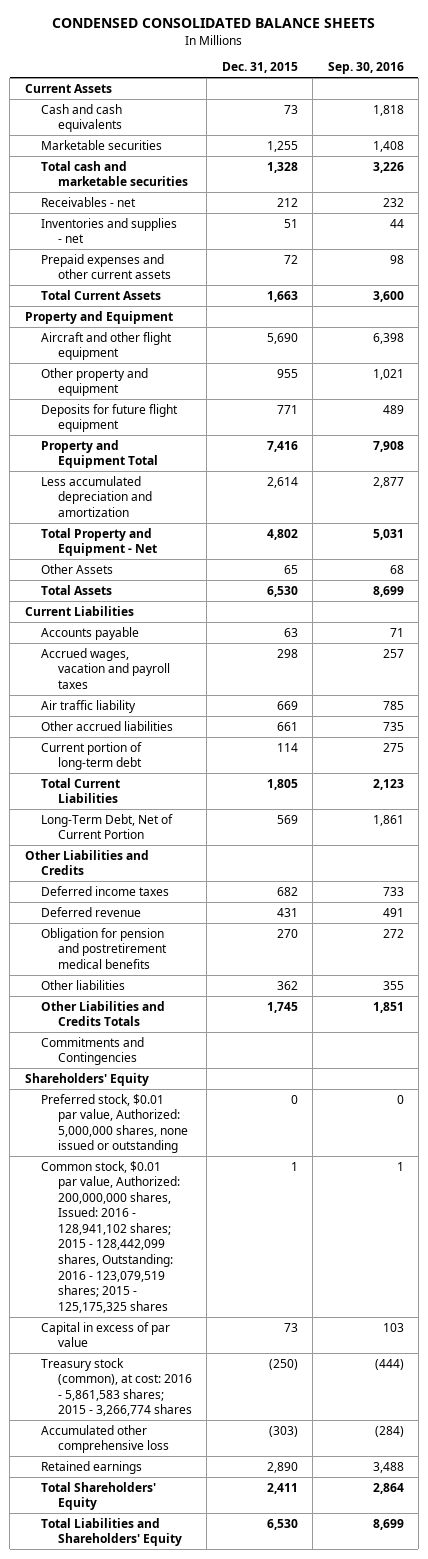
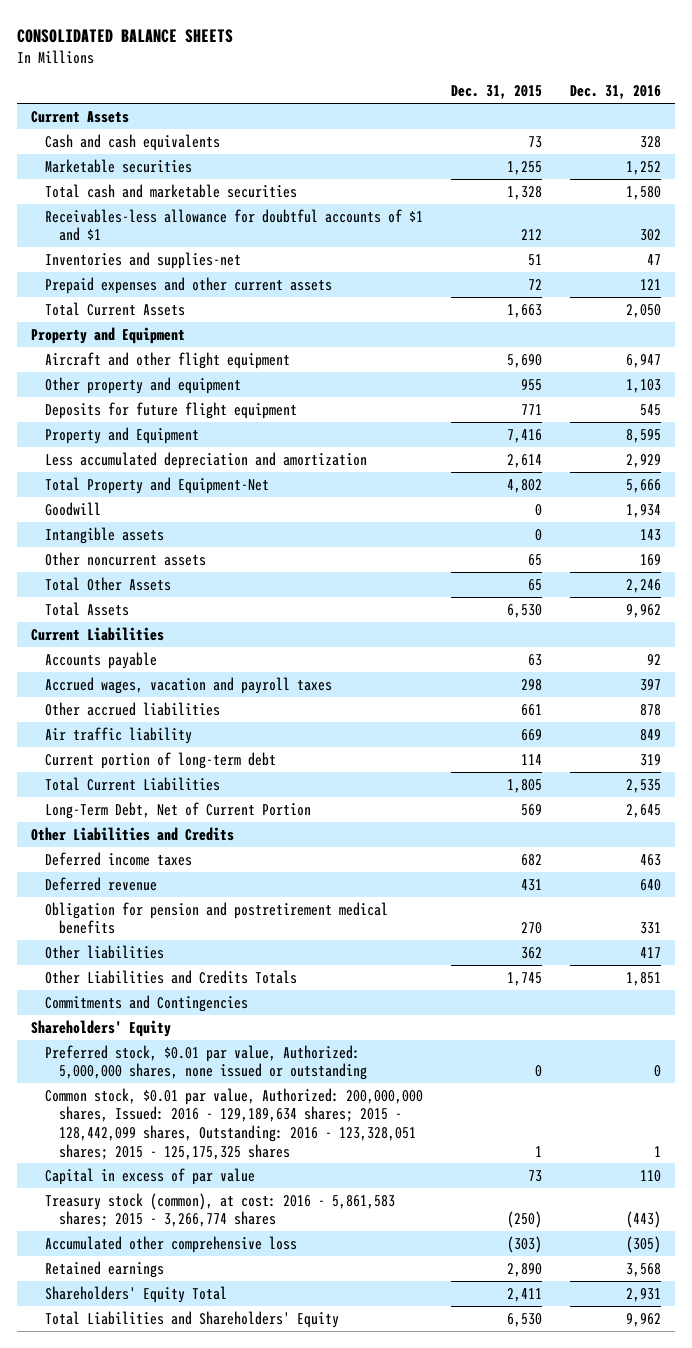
[52,18,376,29] CONDENSED CONSOLIDATED BALANCE SHEETS -> [17,28,234,43] CONSOLIDATED BALANCE SHEETS
[327,62,404,75] Sep. 30, 2016 -> none
none -> [569,85,661,100] Dec. 31, 2016
[41,196,137,207] Receivables - net -> [45,208,424,242] Receivables-less allowance for doubtful accounts of $1 and $1
[41,217,178,244] Inventories and supplies - net -> [45,251,242,269] Inventories and supplies-net
[41,439,158,469] Property and Equipment Total -> [45,426,200,444] Property and Equipment
[41,527,157,557] Total Property and Equipment - Net -> [45,476,270,494] Total Property and Equipment-Net
none -> [45,501,102,516] Goodwill
none -> [45,526,165,544] Intangible assets
[41,563,114,574] Other Assets -> [45,551,207,566] Other noncurrent assets
none -> [45,576,172,591] Total Other Assets
[41,699,137,713] Air traffic liability -> [45,726,193,744] Air traffic liability
[41,1160,180,1313] Common stock, $0.01 par value, Authorized: 200,000,000 shares, Issued: 2016 - 128,941,102 shares; 2015 - 128,442,099 shares, Outstanding: 2016 - 123,079,519 shares; 2015 - 125,175,325 shares -> [45,1087,424,1160] Common stock, $0.01 par value, Authorized: 200,000,000 shares, Issued: 2016 - 129,189,634 shares; 2015 - 128,442,099 shares, Outstanding: 2016 - 123,328,051 shares; 2015 - 125,175,325 shares
[41,1481,157,1511] Total Shareholders' Equity -> [45,1285,228,1303] Shareholders' Equity Total

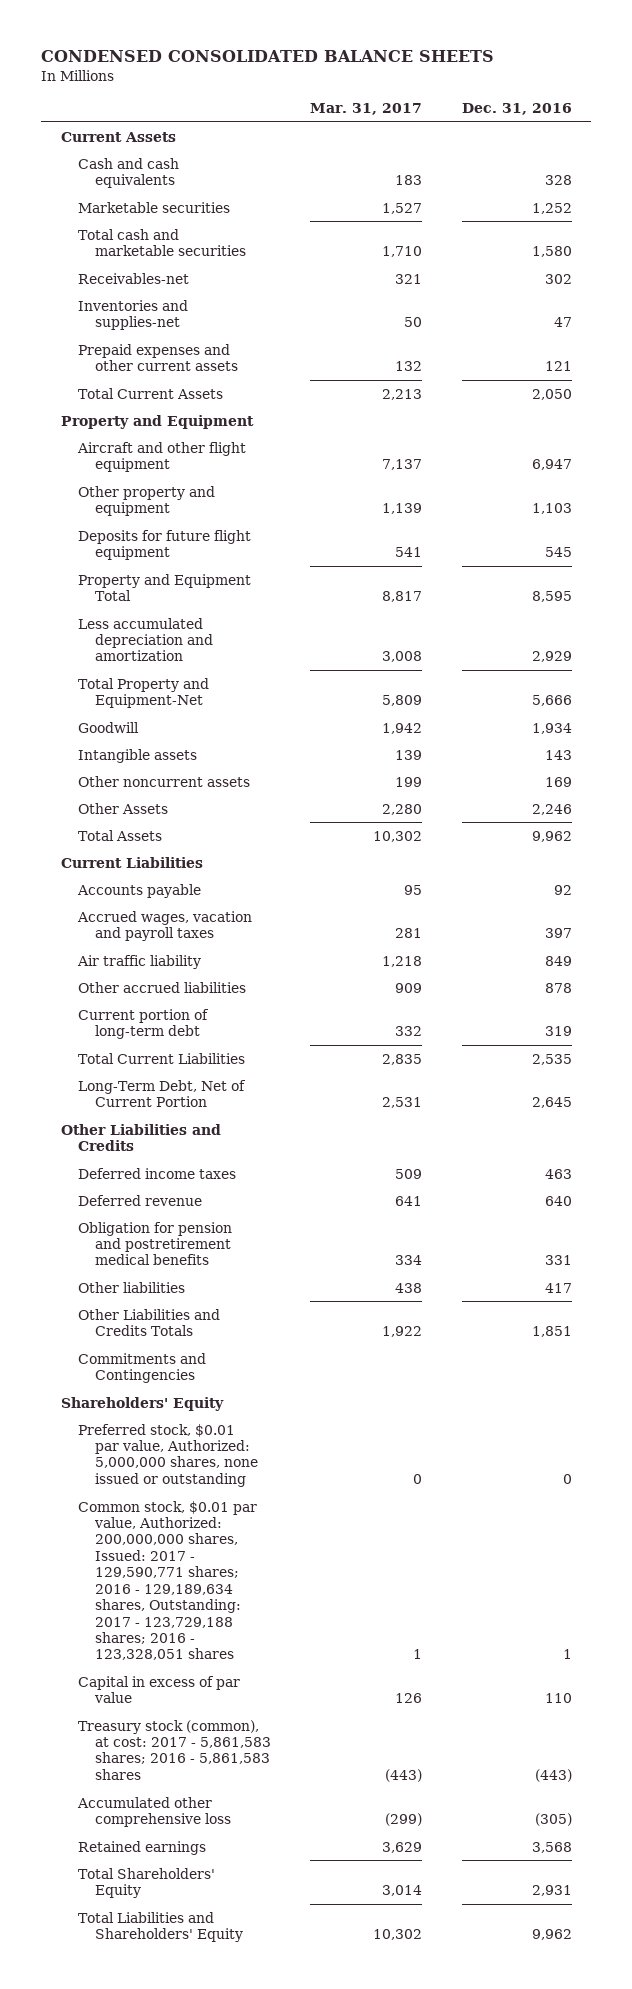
[17,28,234,43] CONSOLIDATED BALANCE SHEETS -> [41,50,495,63] CONDENSED CONSOLIDATED BALANCE SHEETS
[450,85,542,100] Dec. 31, 2015 -> none
none -> [310,103,423,116] Mar. 31, 2017
[45,208,424,242] Receivables-less allowance for doubtful accounts of $1 and $1 -> [77,272,189,284] Receivables-net
[45,426,200,444] Property and Equipment -> [77,573,251,602] Property and Equipment Total
[45,576,172,591] Total Other Assets -> [77,802,168,814] Other Assets
[45,701,221,716] Other accrued liabilities -> [77,981,246,993] Other accrued liabilities
[45,1087,424,1160] Common stock, $0.01 par value, Authorized: 200,000,000 shares, Issued: 2016 - 129,189,634 shares; 2015 - 128,442,099 shares, Outstanding: 2016 - 123,328,051 shares; 2015 - 125,175,325 shares -> [77,1500,257,1661] Common stock, $0.01 par value, Authorized: 200,000,000 shares, Issued: 2017 - 129,590,771 shares; 2016 - 129,189,634 shares, Outstanding: 2017 - 123,729,188 shares; 2016 - 123,328,051 shares
[45,1192,396,1228] Treasury stock (common), at cost: 2016 - 5,861,583 shares; 2015 - 3,266,774 shares -> [77,1719,272,1780] Treasury stock (common), at cost: 2017 - 5,861,583 shares; 2016 - 5,861,583 shares
[45,1285,228,1303] Shareholders' Equity Total -> [77,1867,215,1899] Total Shareholders' Equity

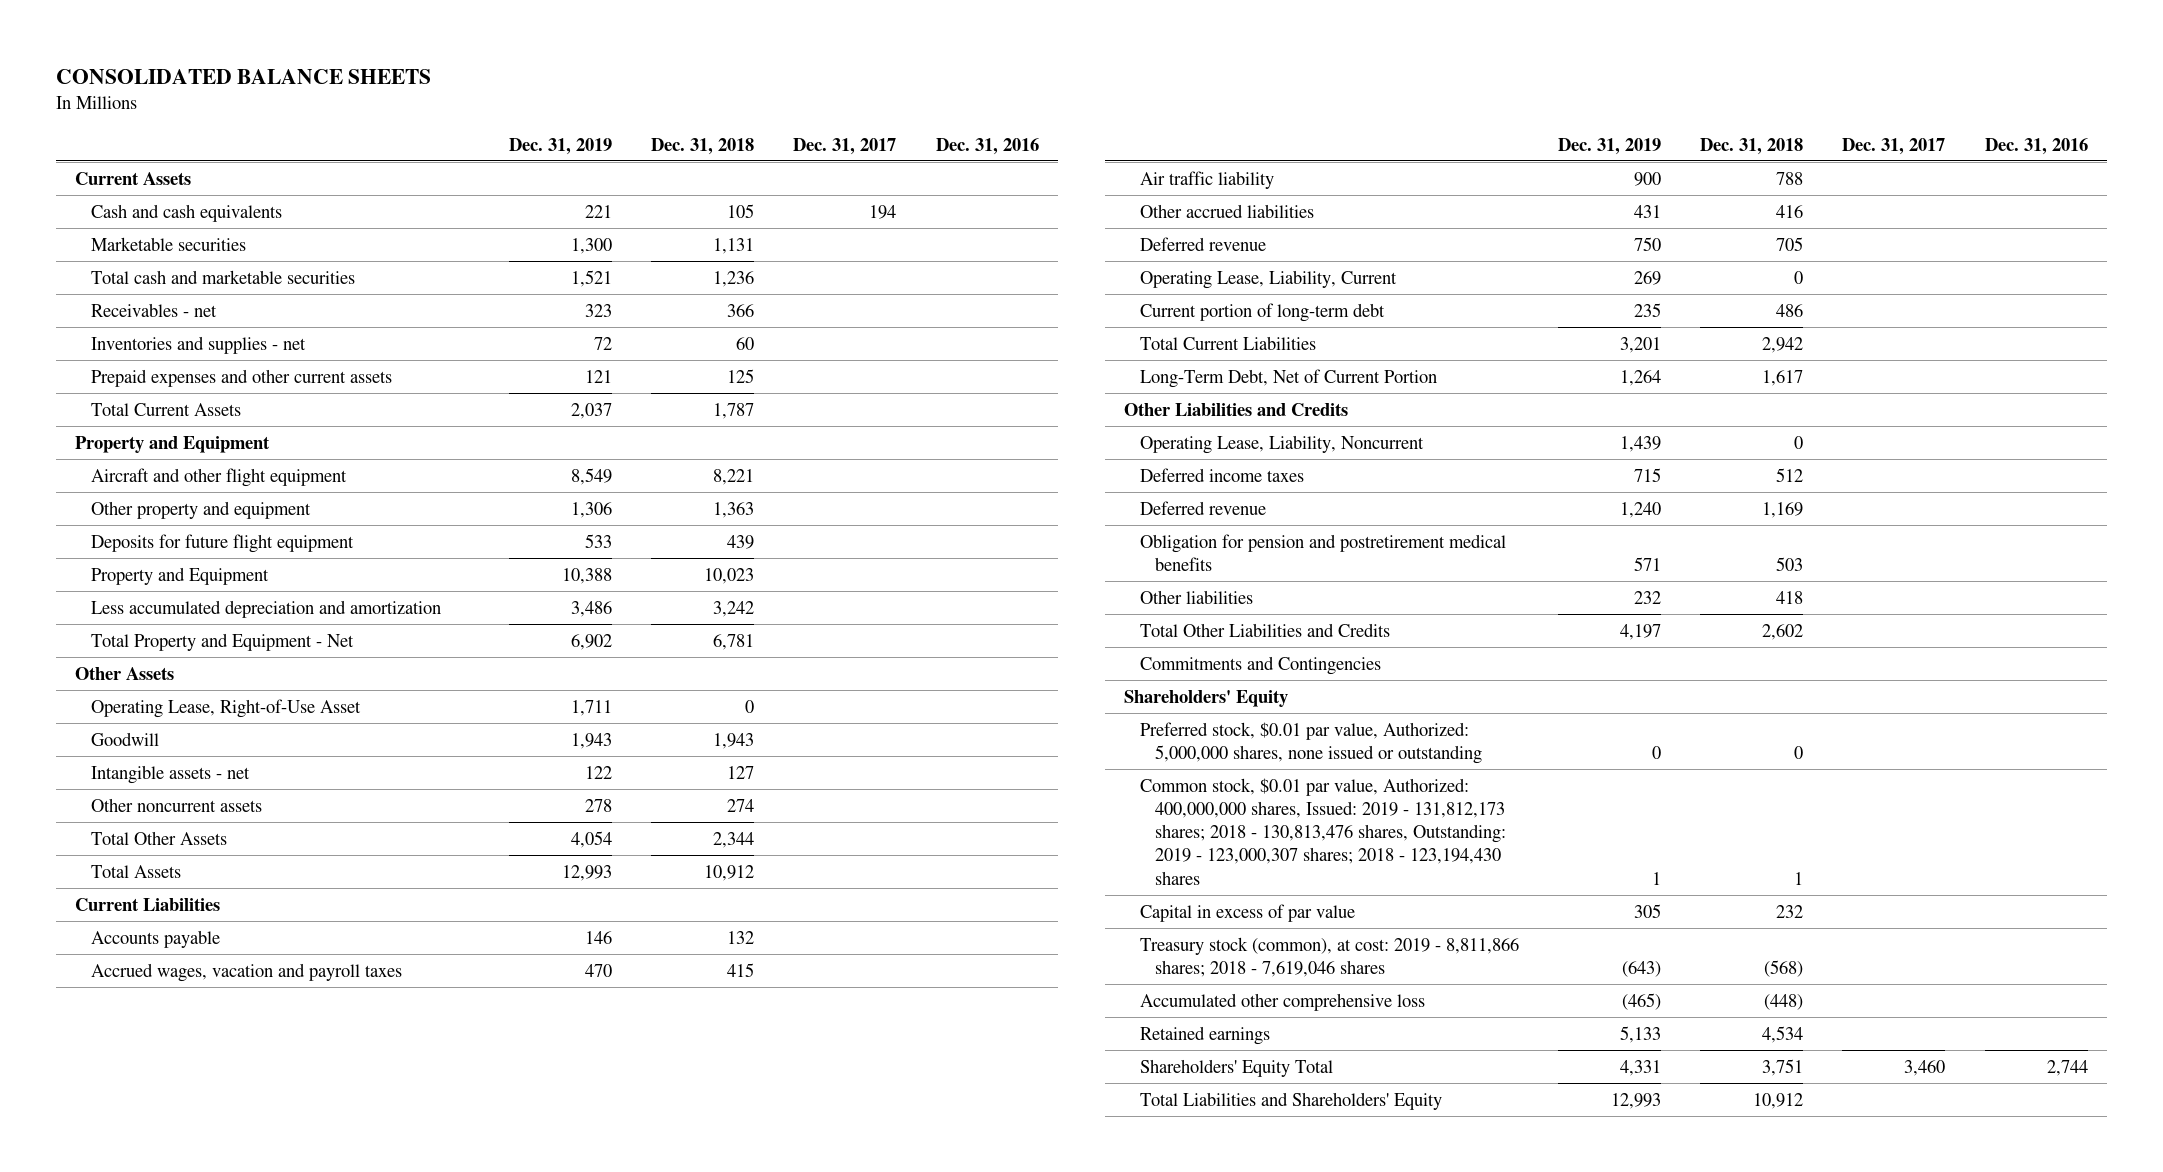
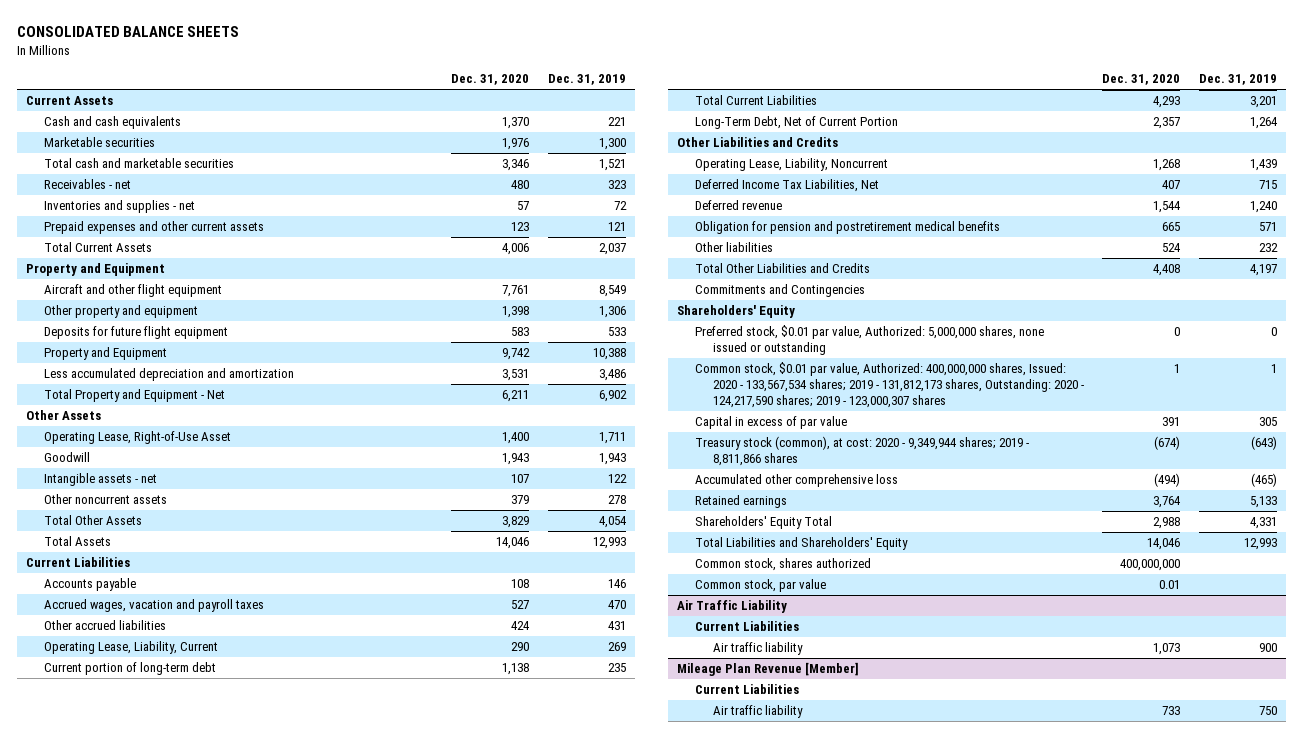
[651,137,755,155] Dec. 31, 2018 -> none
[793,137,897,155] Dec. 31, 2017 -> none
[935,137,1039,155] Dec. 31, 2016 -> none
none -> [450,74,529,86] Dec. 31, 2020
[1139,170,1274,189] Air traffic liability -> none
[1139,236,1266,251] Deferred revenue -> none
[1139,467,1304,482] Deferred income taxes -> [694,179,879,193] Deferred Income Tax Liabilities, Net
[1139,777,1506,885] Common stock, $0.01 par value, Authorized: 400,000,000 shares, Issued: 2019 - 131,812,173 shares; 2018 - 130,813,476 shares, Outstanding: 2019 - 123,000,307 shares; 2018 - 123,194,430 shares -> [694,362,1084,409] Common stock, $0.01 par value, Authorized: 400,000,000 shares, Issued: 2020 - 133,567,534 shares; 2019 - 131,812,173 shares, Outstanding: 2020 - 124,217,590 shares; 2019 - 123,000,307 shares
[1139,936,1519,977] Treasury stock (common), at cost: 2019 - 8,811,866 shares; 2018 - 7,619,046 shares -> [694,436,1029,467] Treasury stock (common), at cost: 2020 - 9,349,944 shares; 2019 - 8,811,866 shares
none -> [694,558,871,572] Common stock, shares authorized
none -> [694,579,826,593] Common stock, par value
none -> [677,600,788,614] Air Traffic Liability
none -> [694,621,799,632] Current Liabilities
none -> [712,642,803,656] Air traffic liability
none -> [677,662,860,677] Mileage Plan Revenue [Member]
none -> [694,684,799,695] Current Liabilities
none -> [712,705,803,719] Air traffic liability

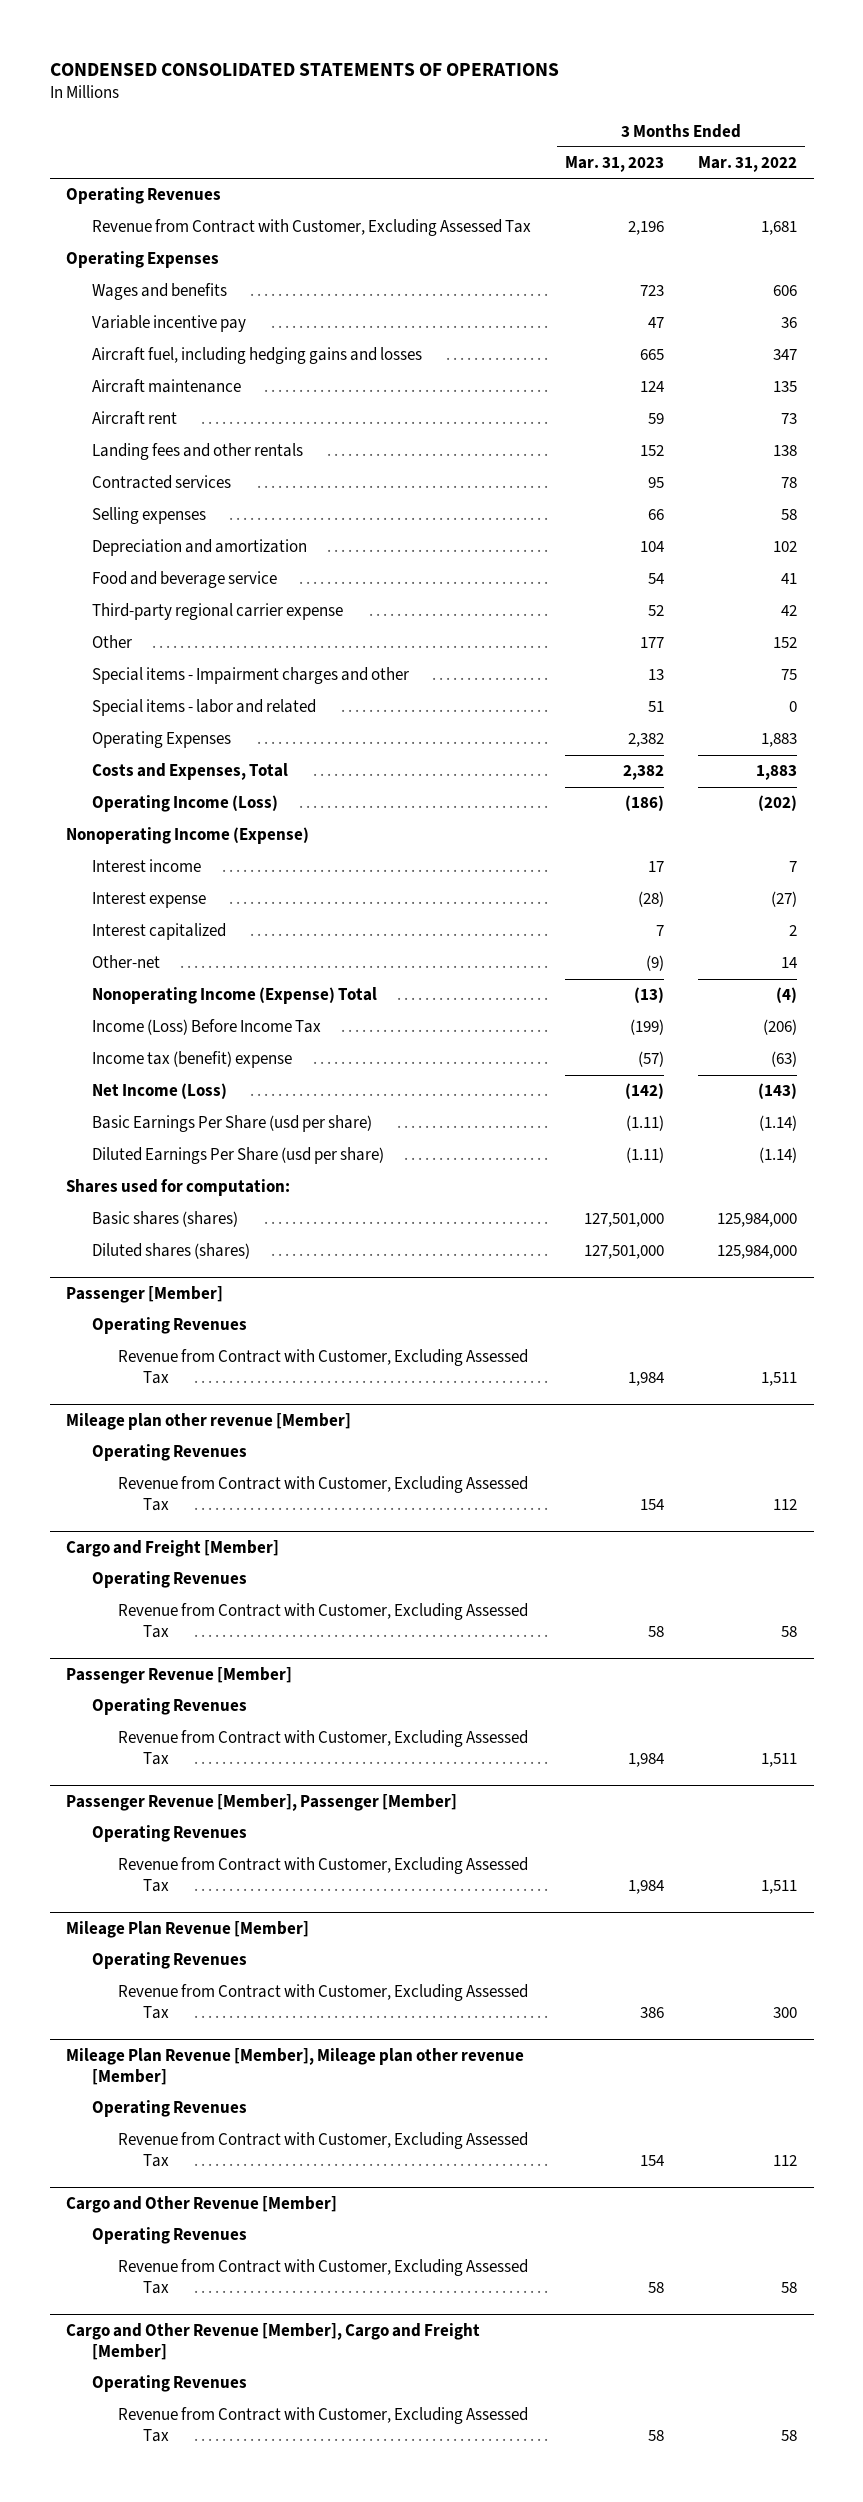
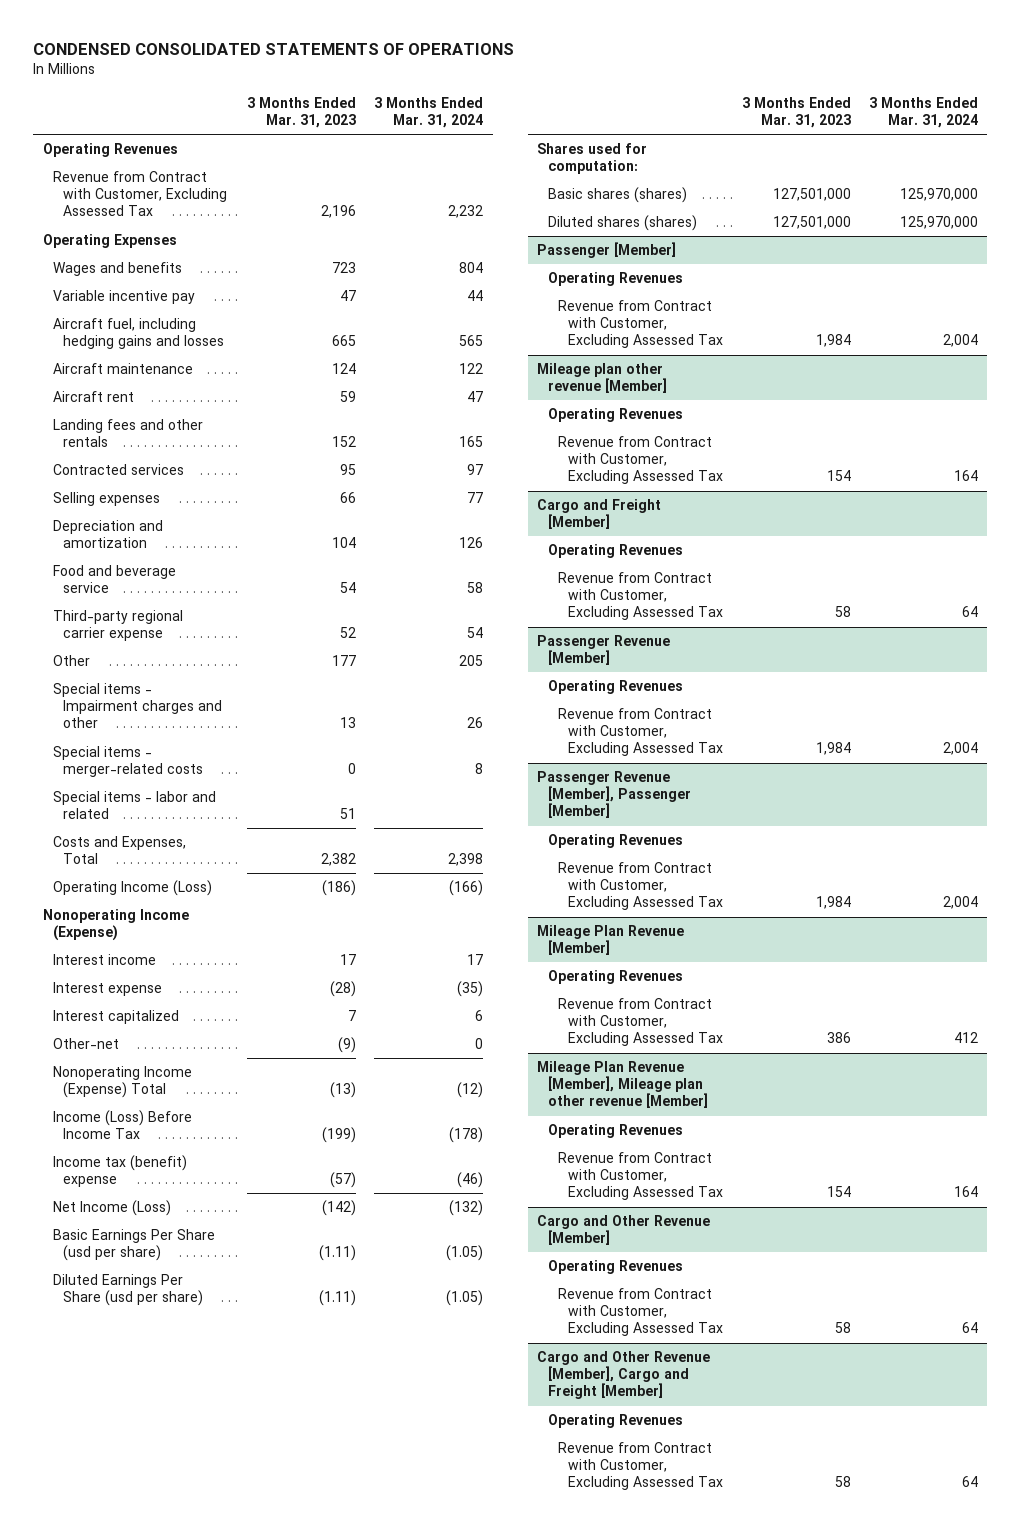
[697,156,797,173] Mar. 31, 2022 -> none
none -> [374,96,484,128] 3 Months Ended Mar. 31, 2024
none -> [52,746,204,778] Special items - merger-related costs
[92,731,232,749] Operating Expenses -> none

